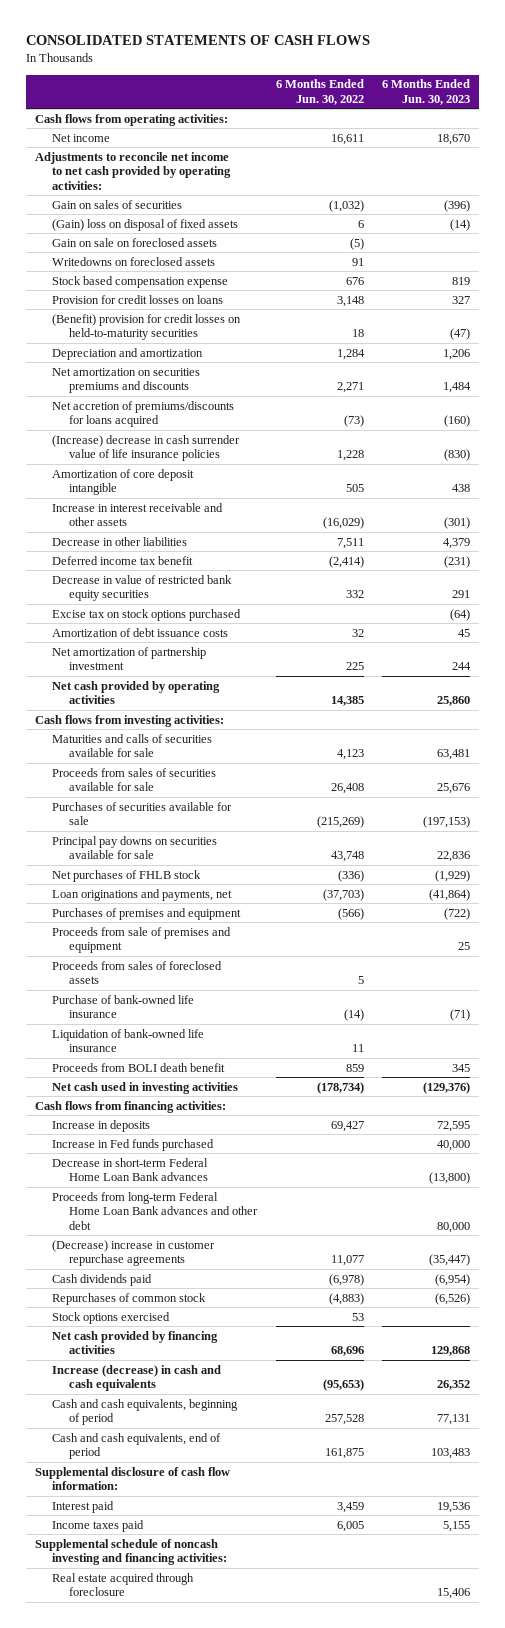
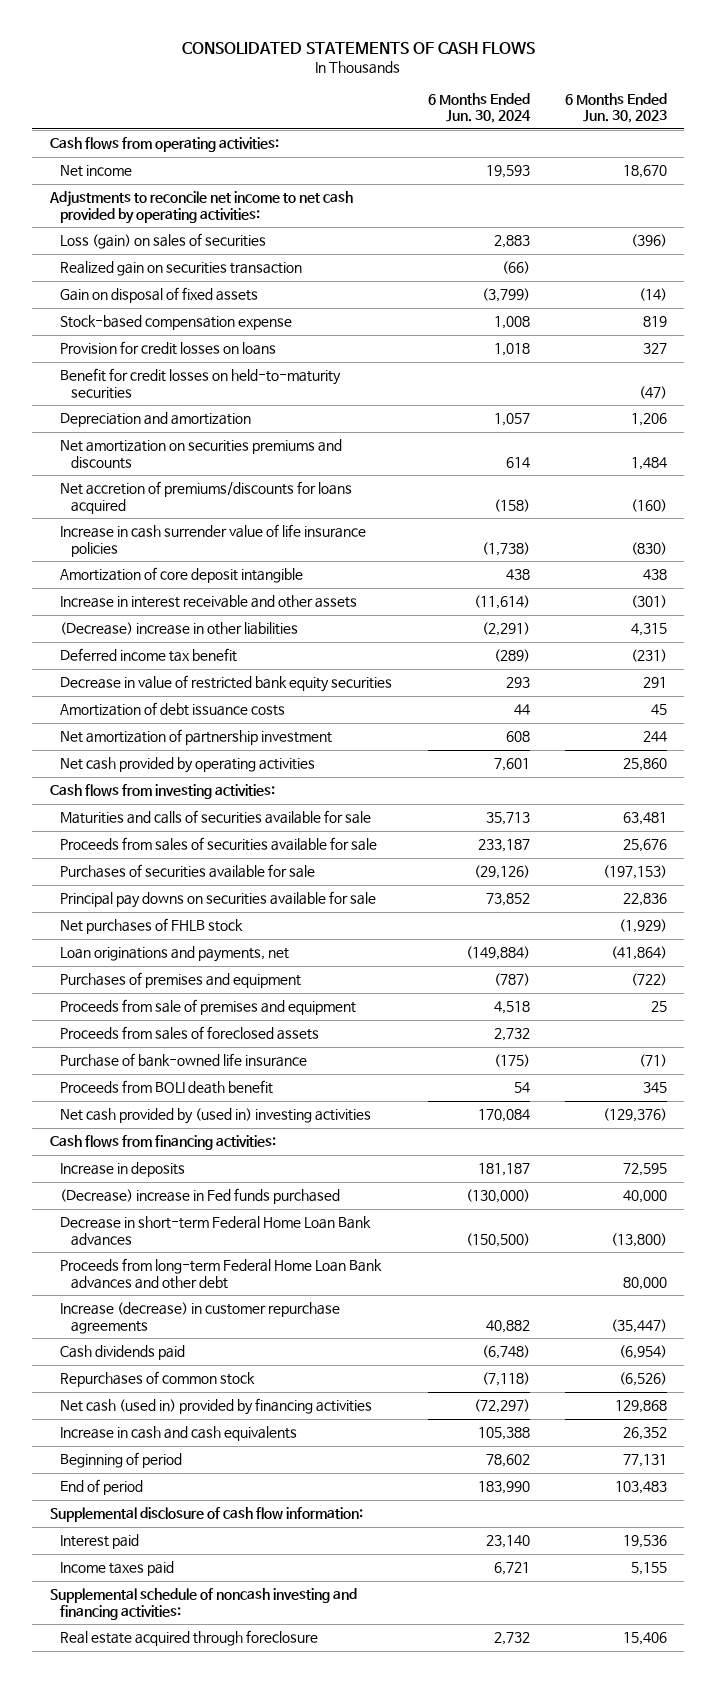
[275,79,364,106] 6 Months Ended Jun. 30, 2022 -> none
none -> [427,93,531,124] 6 Months Ended Jun. 30, 2024
[52,237,218,247] Gain on sale on foreclosed assets -> none
[52,256,216,266] Writedowns on foreclosed assets -> none
[52,199,183,209] Gain on sales of securities -> [60,233,267,250] Loss (gain) on sales of securities
none -> [60,261,303,277] Realized gain on securities transaction
[52,218,239,231] (Gain) loss on disposal of fixed assets -> [60,287,259,304] Gain on disposal of fixed assets
[52,275,229,288] Stock based compensation expense -> [60,315,293,331] Stock-based compensation expense
[52,313,242,341] (Benefit) provision for credit losses on held-to-maturity securities -> [60,368,342,399] Benefit for credit losses on held-to-maturity securities
[52,434,241,462] (Increase) decrease in cash surrender value of life insurance policies -> [60,524,367,557] Increase in cash surrender value of life insurance policies
[52,536,188,546] Decrease in other liabilities -> [60,622,299,636] (Decrease) increase in other liabilities
[442,537,470,549] 4,379 -> [630,623,667,637] 4,315
[52,608,242,621] Excise tax on stock options purchased -> none
[52,1028,205,1053] Liquidation of bank-owned life insurance -> none
[52,1081,239,1094] Net cash used in investing activities -> [60,1108,372,1125] Net cash provided by (used in) investing activities
[52,1138,215,1151] Increase in Fed funds purchased -> [60,1188,341,1205] (Decrease) increase in Fed funds purchased
[52,1239,216,1267] (Decrease) increase in customer repurchase agreements -> [60,1302,341,1334] Increase (decrease) in customer repurchase agreements
[52,1311,171,1324] Stock options exercised -> none
[52,1330,219,1355] Net cash provided by financing activities -> [60,1398,373,1416] Net cash (used in) provided by financing activities
[52,1364,222,1392] Increase (decrease) in cash and cash equivalents -> [60,1426,298,1442] Increase in cash and cash equivalents
[52,1398,239,1426] Cash and cash equivalents, beginning of period -> [60,1452,183,1469] Beginning of period
[52,1432,222,1460] Cash and cash equivalents, end of period -> [60,1479,144,1496] End of period

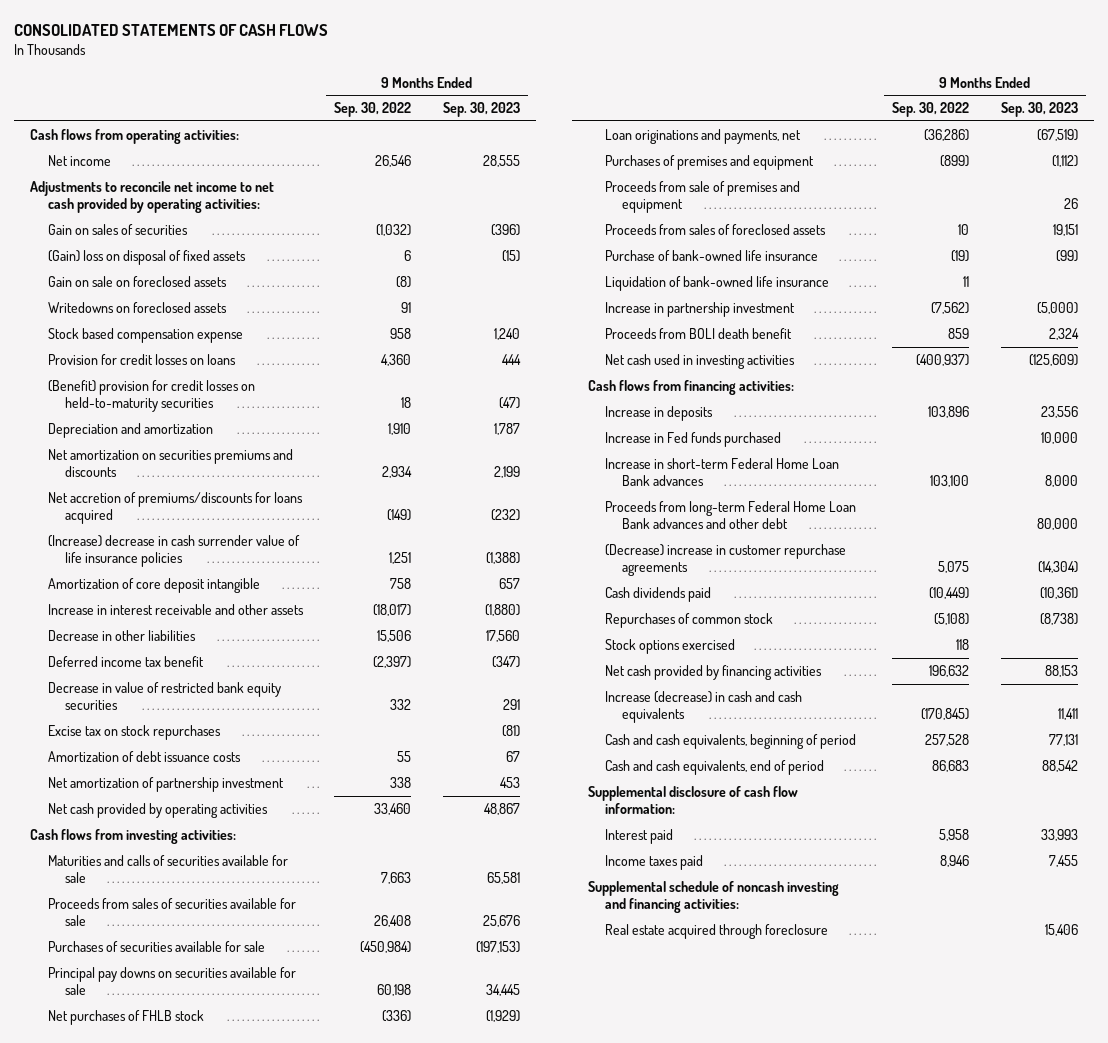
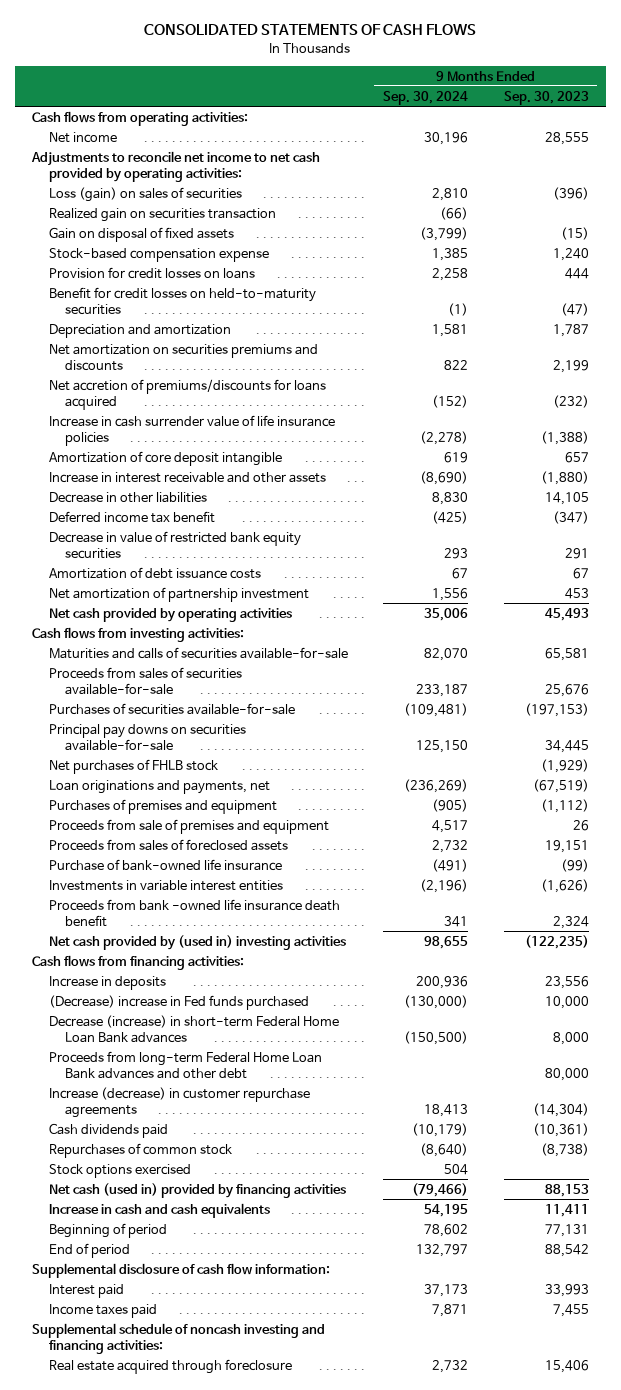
[334,102,412,118] Sep. 30, 2022 -> none
none -> [383,90,469,105] Sep. 30, 2024
[47,275,227,287] Gain on sale on foreclosed assets -> none
[47,301,227,313] Writedowns on foreclosed assets -> none
[47,223,188,235] Gain on sales of securities -> [48,186,242,202] Loss (gain) on sales of securities
none -> [48,207,276,222] Realized gain on securities transaction
[47,249,246,265] (Gain) loss on disposal of fixed assets -> [48,226,234,242] Gain on disposal of fixed assets
[47,327,243,343] Stock based compensation expense -> [48,247,269,262] Stock-based compensation expense
[47,379,255,413] (Benefit) provision for credit losses on held-to-maturity securities -> [48,286,316,315] Benefit for credit losses on held-to-maturity securities
[47,534,300,568] (Increase) decrease in cash surrender value of life insurance policies -> [48,414,335,446] Increase in cash surrender value of life insurance policies
[486,629,521,642] 17,560 -> [544,491,589,505] 14,105
[47,724,221,740] Excise tax on stock repurchases -> none
[484,802,521,815] 48,867 -> [544,607,589,621] 45,493
[47,854,288,884] Maturities and calls of securities available for sale -> [48,646,348,659] Maturities and calls of securities available-for-sale
[47,897,296,927] Proceeds from sales of securities available for sale -> [48,666,242,695] Proceeds from sales of securities available-for-sale
[47,940,265,952] Purchases of securities available for sale -> [48,702,295,715] Purchases of securities available-for-sale
[47,966,296,996] Principal pay downs on securities available for sale -> [48,723,246,751] Principal pay downs on securities available-for-sale
[604,275,829,291] Liquidation of bank-owned life insurance -> none
[604,301,795,317] Increase in partnership investment -> none
none -> [48,879,283,891] Investments in variable interest entities
[604,327,792,339] Proceeds from BOLI death benefit -> [48,898,340,927] Proceeds from bank -owned life insurance death benefit
[604,353,795,369] Net cash used in investing activities -> [48,934,346,950] Net cash provided by (used in) investing activities
[1028,353,1078,366] (125,609) -> [524,934,589,949] (122,235)
[604,431,781,447] Increase in Fed funds purchased -> [48,994,309,1010] (Decrease) increase in Fed funds purchased
[604,457,839,487] Increase in short-term Federal Home Loan Bank advances -> [48,1014,339,1043] Decrease (increase) in short-term Federal Home Loan Bank advances
[604,543,846,577] (Decrease) increase in customer repurchase agreements -> [48,1086,310,1118] Increase (decrease) in customer repurchase agreements
[604,664,822,680] Net cash provided by financing activities -> [48,1182,346,1198] Net cash (used in) provided by financing activities
[604,690,802,724] Increase (decrease) in cash and cash equivalents -> [48,1202,270,1218] Increase in cash and cash equivalents
[604,733,856,749] Cash and cash equivalents, beginning of period -> [48,1222,167,1238] Beginning of period
[604,759,824,775] Cash and cash equivalents, end of period -> [48,1242,130,1258] End of period

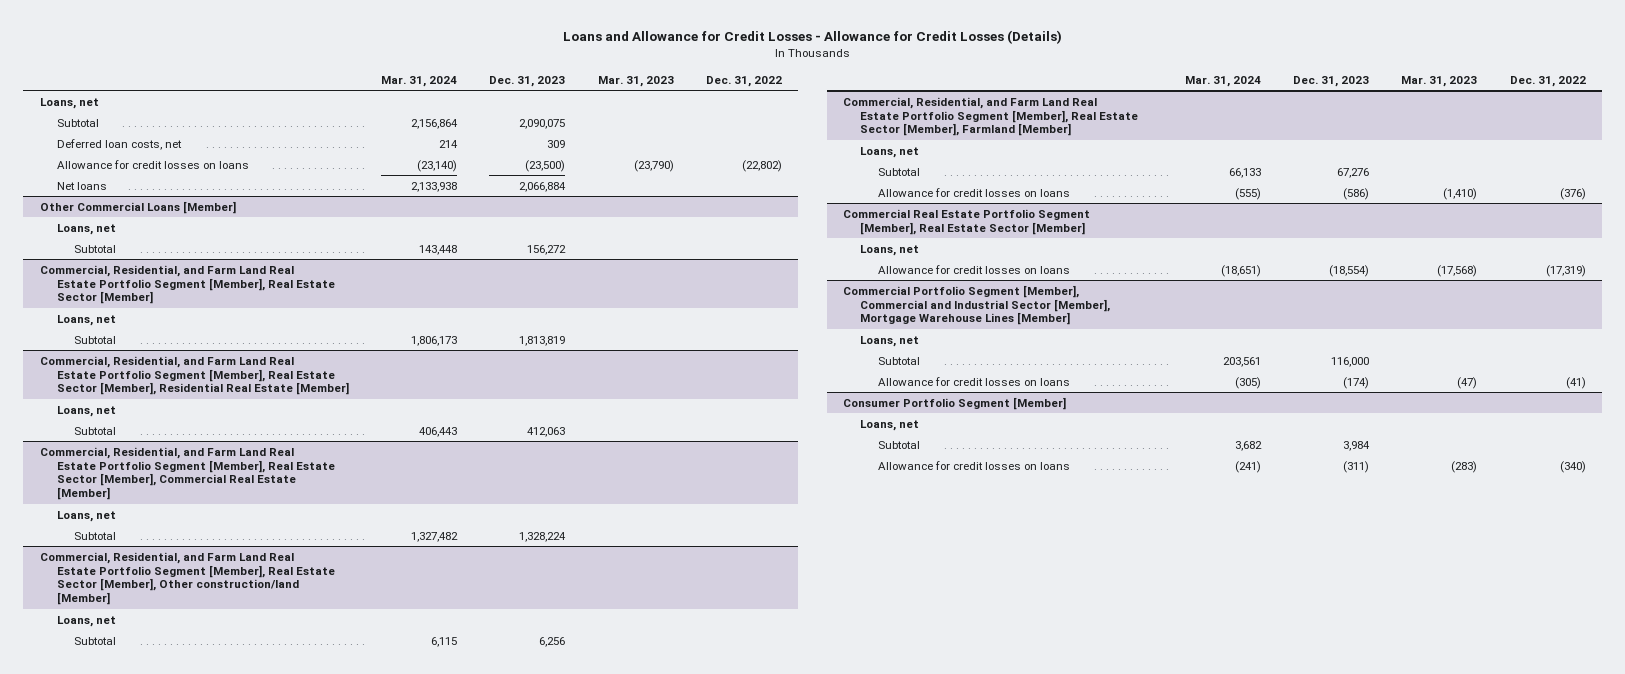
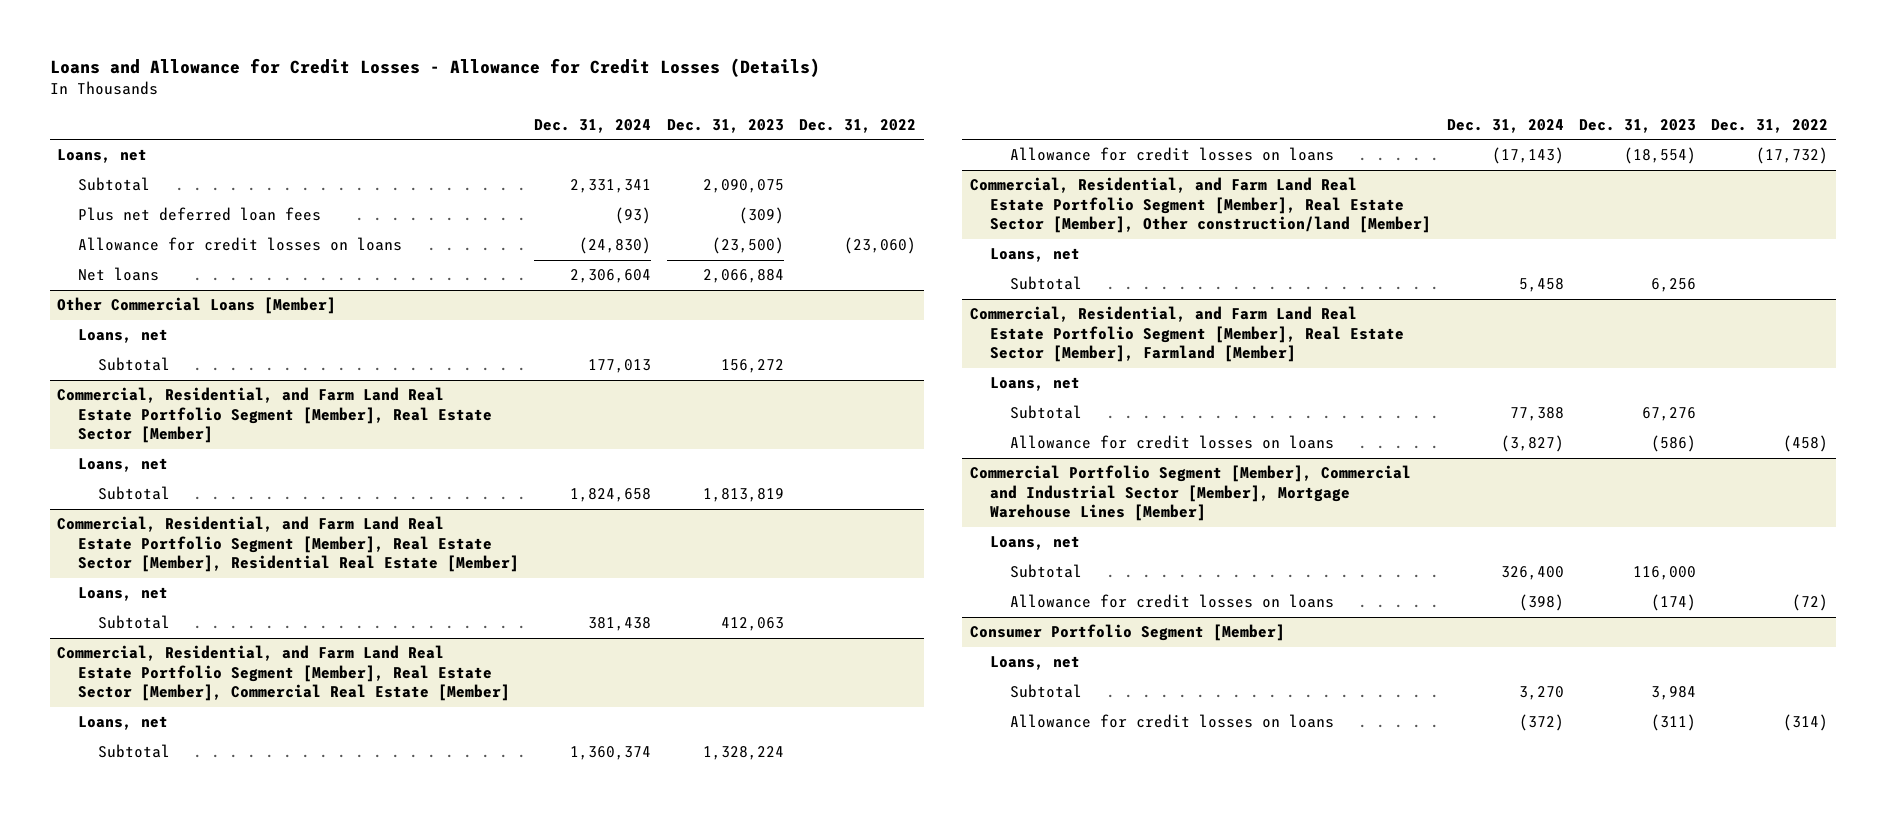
[380,75,457,87] Mar. 31, 2024 -> none
[597,75,674,87] Mar. 31, 2023 -> none
none -> [534,118,652,133] Dec. 31, 2024
[56,138,182,150] Deferred loan costs, net -> [77,207,321,222] Plus net deferred loan fees
[547,139,566,148] 309 -> [738,207,784,225] (309)
[741,159,782,172] (22,802) -> [844,237,917,255] (23,060)
none -> [1010,147,1335,162] Allowance for credit losses on loans
[843,208,1091,235] Commercial Real Estate Portfolio Segment [Member], Real Estate Sector [Member] -> none
[860,244,920,256] Loans, net -> none
[877,264,1070,274] Allowance for credit losses on loans -> none
[1559,187,1586,200] (376) -> [1783,435,1829,453] (458)
[1565,376,1586,389] (41) -> [1792,594,1829,612] (72)
[1559,460,1586,473] (340) -> [1783,714,1829,732] (314)

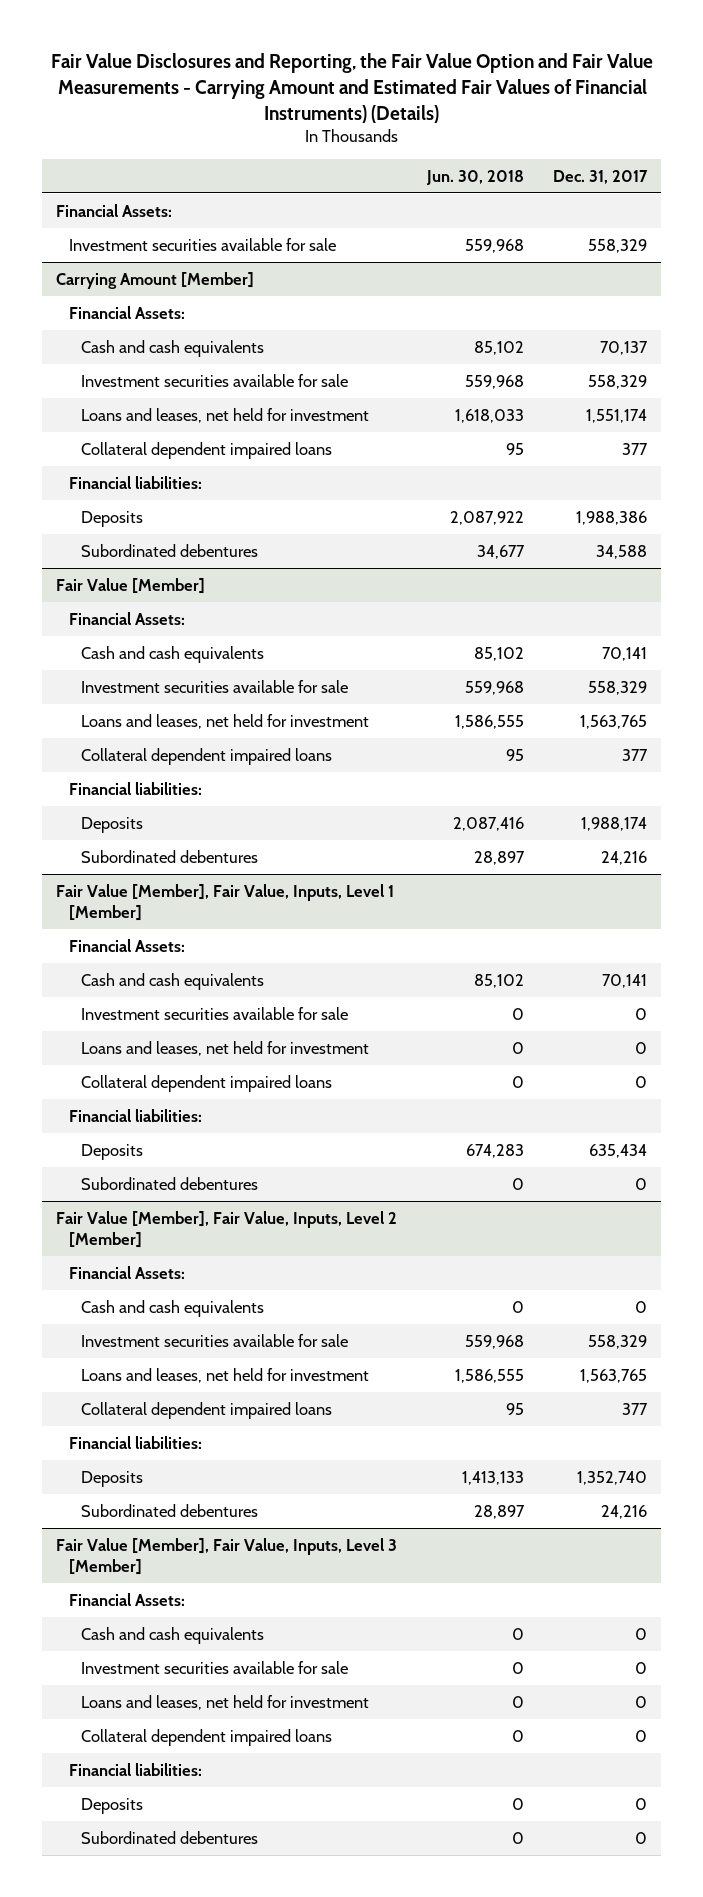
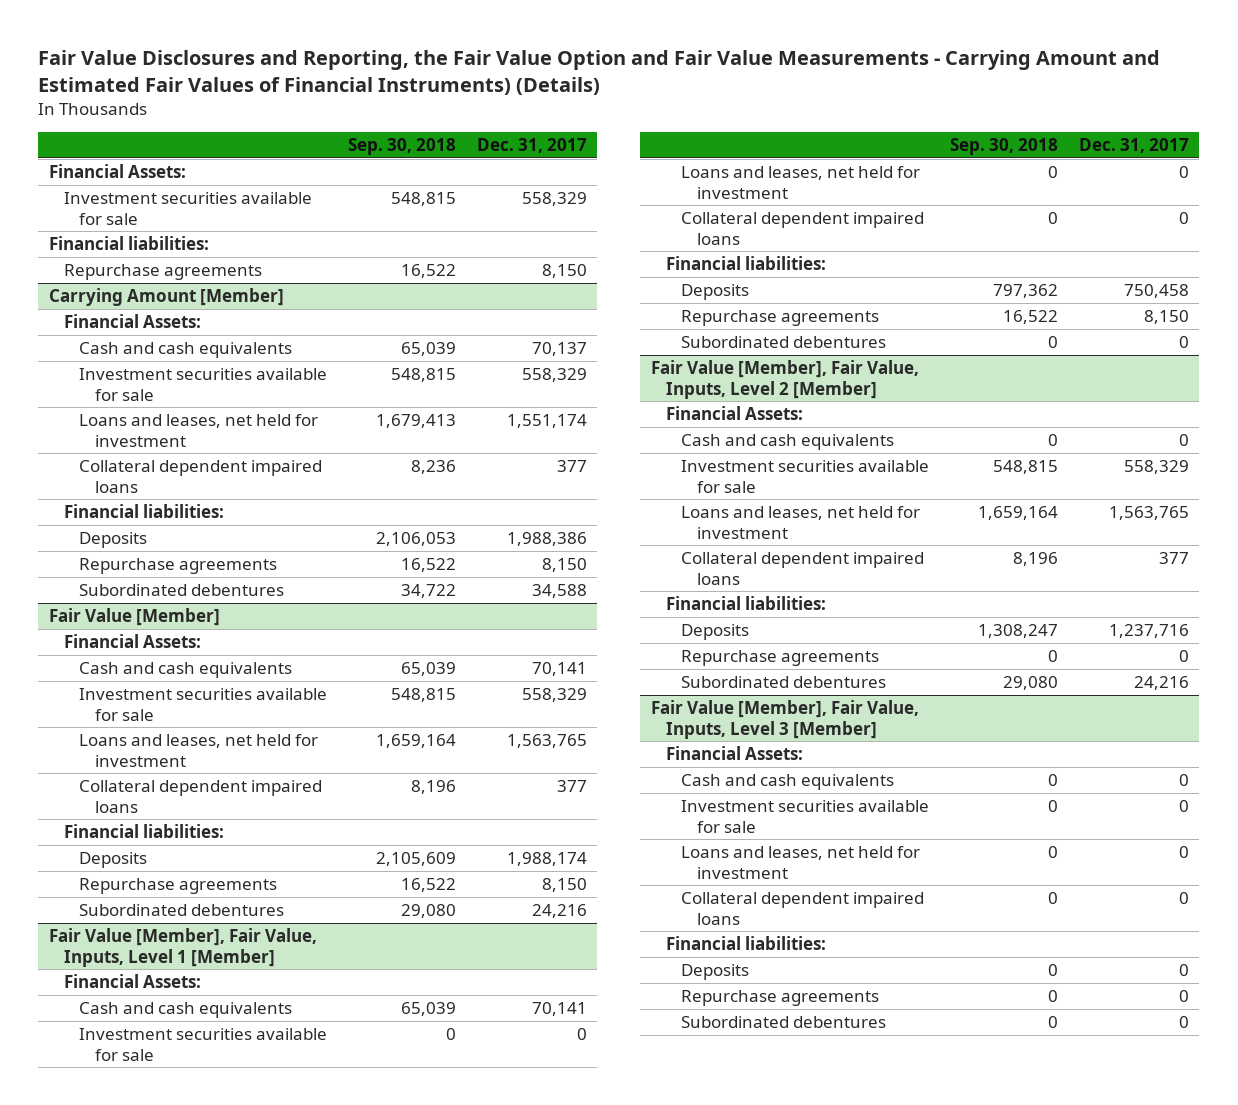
[425,169,524,185] Jun. 30, 2018 -> none
none -> [348,138,457,156] Sep. 30, 2018
none -> [48,235,209,250] Financial liabilities:
none -> [64,263,263,280] Repurchase agreements
none -> [79,557,278,574] Repurchase agreements
none -> [79,877,278,894] Repurchase agreements
[588,1143,647,1158] 635,434 -> [1124,283,1190,298] 750,458
none -> [681,309,880,326] Repurchase agreements
[576,1470,647,1485] 1,352,740 -> [1109,623,1190,638] 1,237,716
none -> [681,649,880,666] Repurchase agreements
none -> [681,989,880,1006] Repurchase agreements

